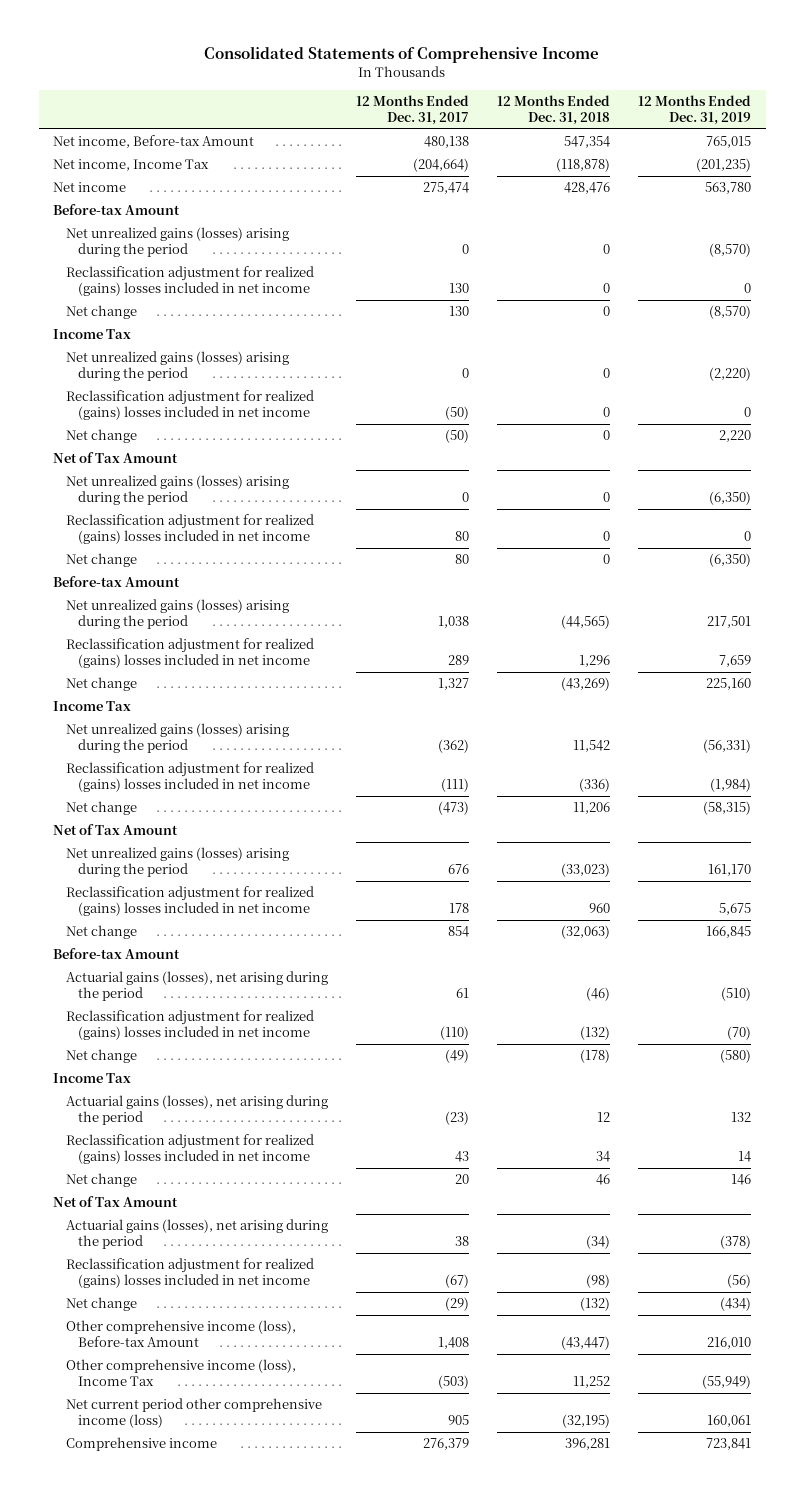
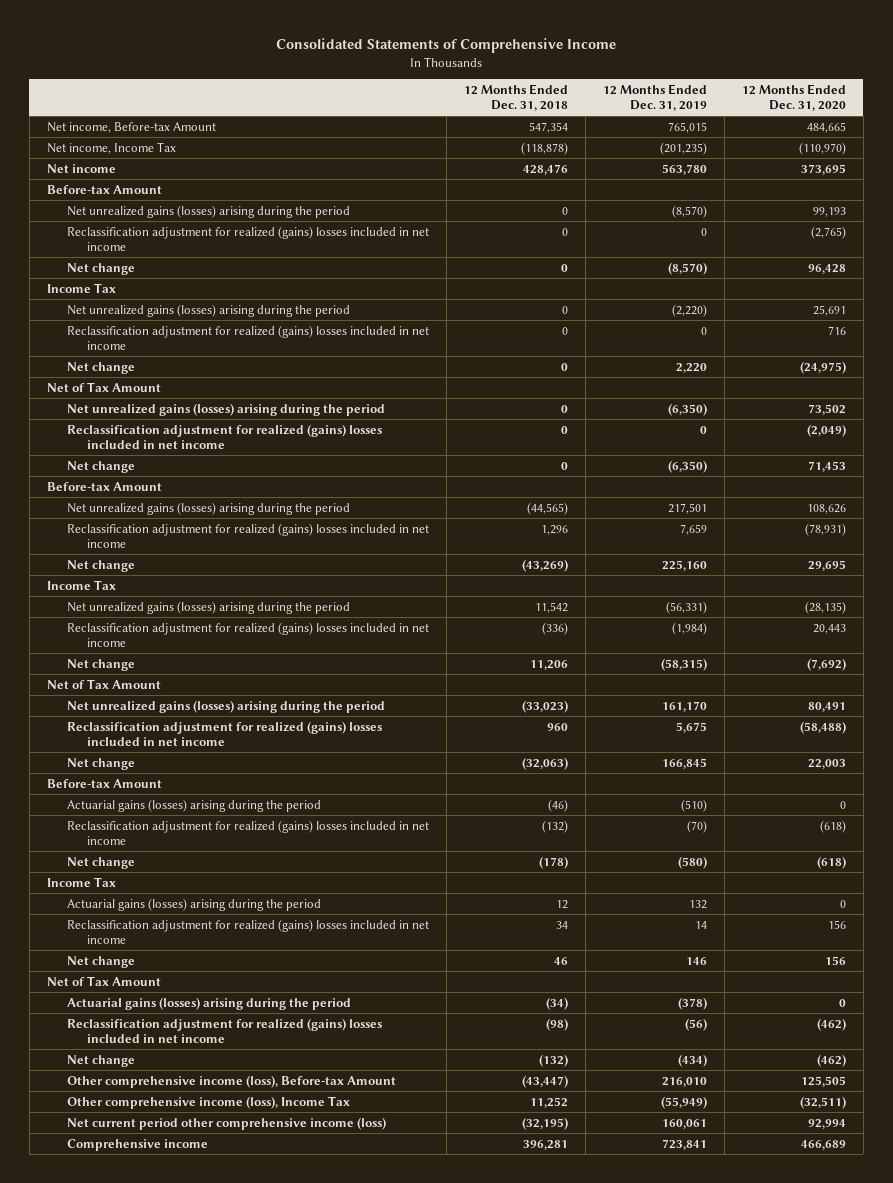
[355,95,469,126] 12 Months Ended Dec. 31, 2017 -> none
none -> [741,84,846,111] 12 Months Ended Dec. 31, 2020
[65,971,328,1002] Actuarial gains (losses), net arising during the period -> [67,798,322,812] Actuarial gains (losses) arising during the period
[65,1095,328,1126] Actuarial gains (losses), net arising during the period -> [67,897,322,911] Actuarial gains (losses) arising during the period
[65,1219,328,1250] Actuarial gains (losses), net arising during the period -> [67,996,352,1010] Actuarial gains (losses) arising during the period

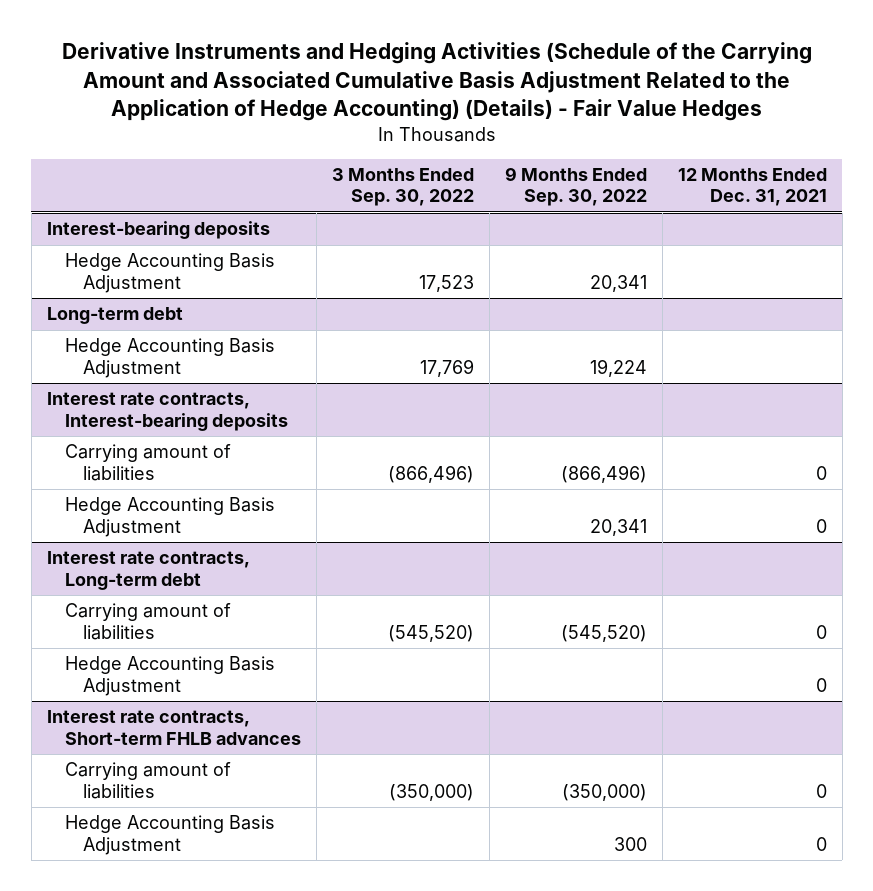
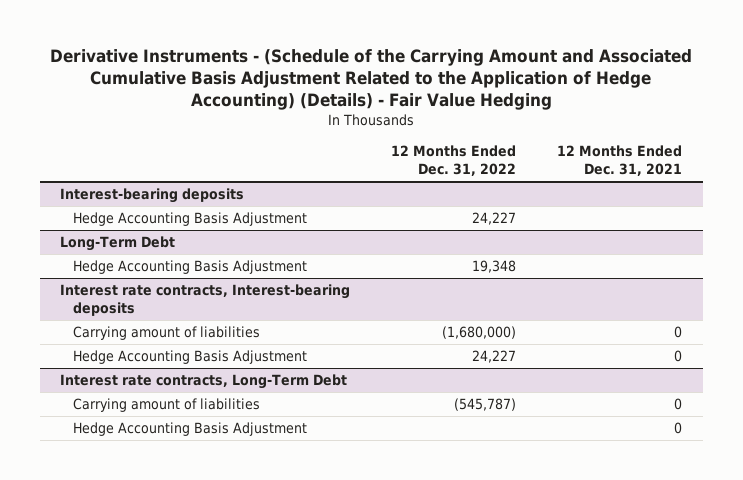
[61,42,812,121] Derivative Instruments and Hedging Activities (Schedule of the Carrying Amount and Associated Cumulative Basis Adjustment Related to the Application of Hedge Accounting) (Details) - Fair Value Hedges -> [50,48,693,110] Derivative Instruments - (Schedule of the Carrying Amount and Associated Cumulative Basis Adjustment Related to the Application of Hedge Accounting) (Details) - Fair Value Hedging
[331,168,474,207] 3 Months Ended Sep. 30, 2022 -> none
[504,167,647,207] 9 Months Ended Sep. 30, 2022 -> none
none -> [391,145,517,177] 12 Months Ended Dec. 31, 2022
[46,307,183,325] Long-term debt -> [60,236,176,252] Long-Term Debt
[64,603,231,640] Carrying amount of liabilities -> none
[64,656,275,696] Hedge Accounting Basis Adjustment -> none
[46,710,301,745] Interest rate contracts, Short-term FHLB advances -> none
[46,551,250,590] Interest rate contracts, Long-term debt -> [60,374,348,390] Interest rate contracts, Long-Term Debt

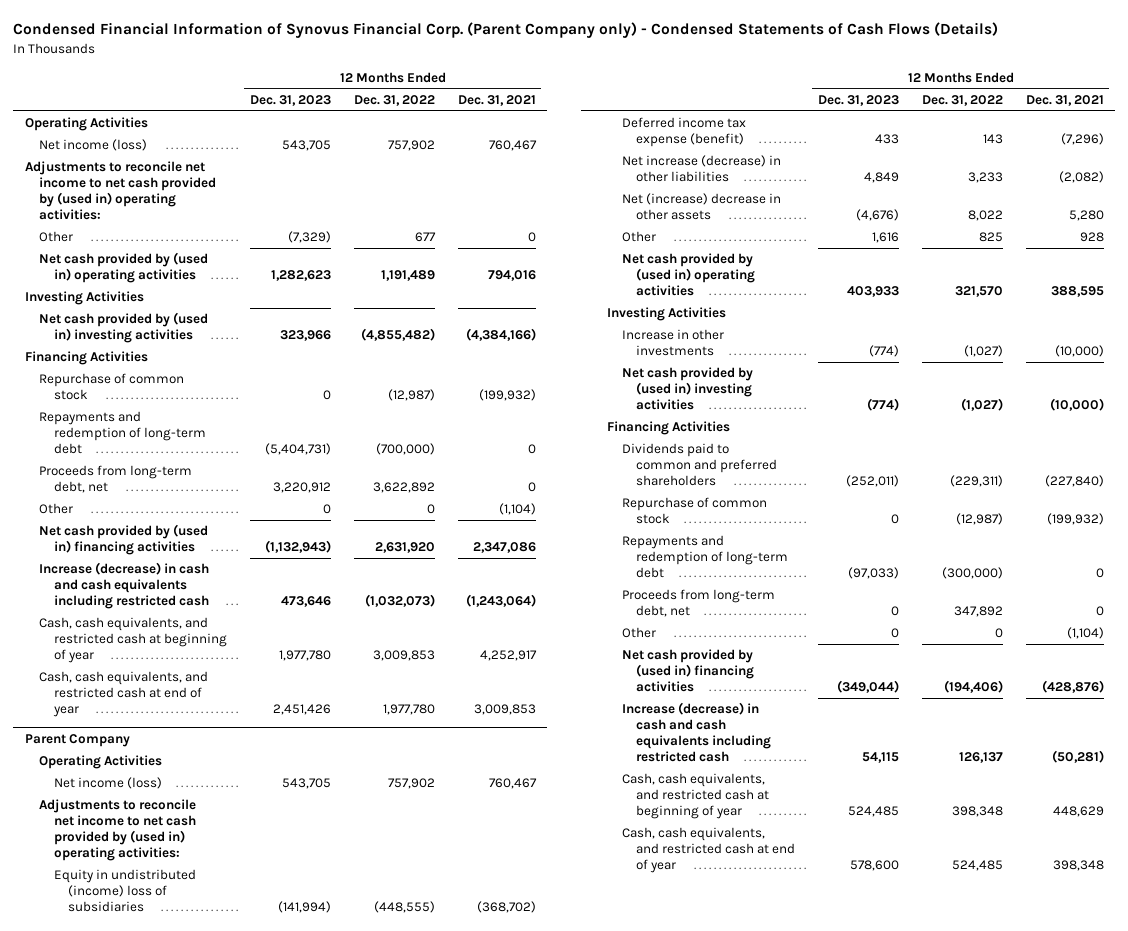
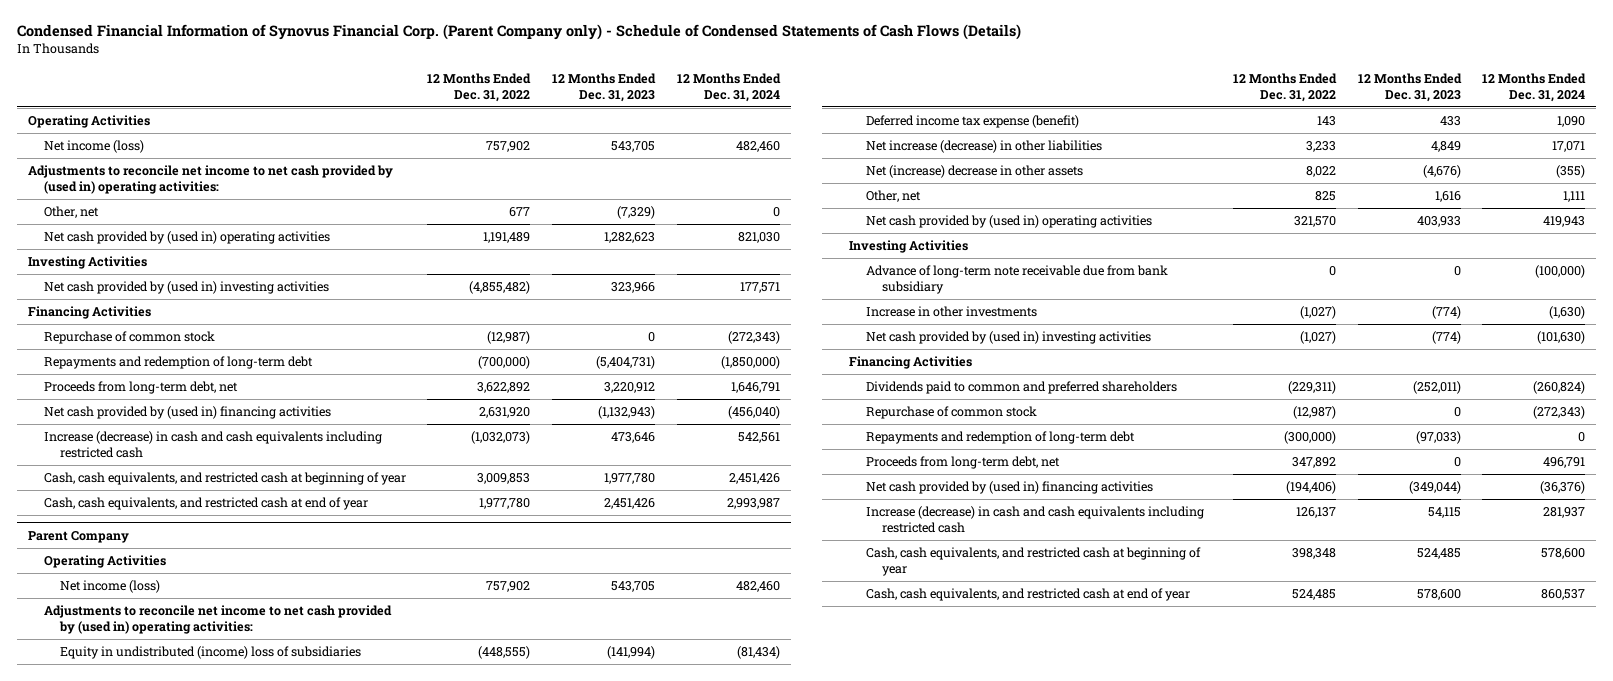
[13,22,999,39] Condensed Financial Information of Synovus Financial Corp. (Parent Company only) - Condensed Statements of Cash Flows (Details) -> [16,24,1021,41] Condensed Financial Information of Synovus Financial Corp. (Parent Company only) - Schedule of Condensed Statements of Cash Flows (Details)
[457,95,536,107] Dec. 31, 2021 -> none
none -> [676,73,781,102] 12 Months Ended Dec. 31, 2024
[39,231,74,243] Other -> [43,206,99,219] Other, net
[39,503,74,515] Other -> none
[621,231,656,243] Other -> [865,190,921,203] Other, net
none -> [865,265,1168,294] Advance of long-term note receivable due from bank subsidiary
[621,627,656,639] Other -> none

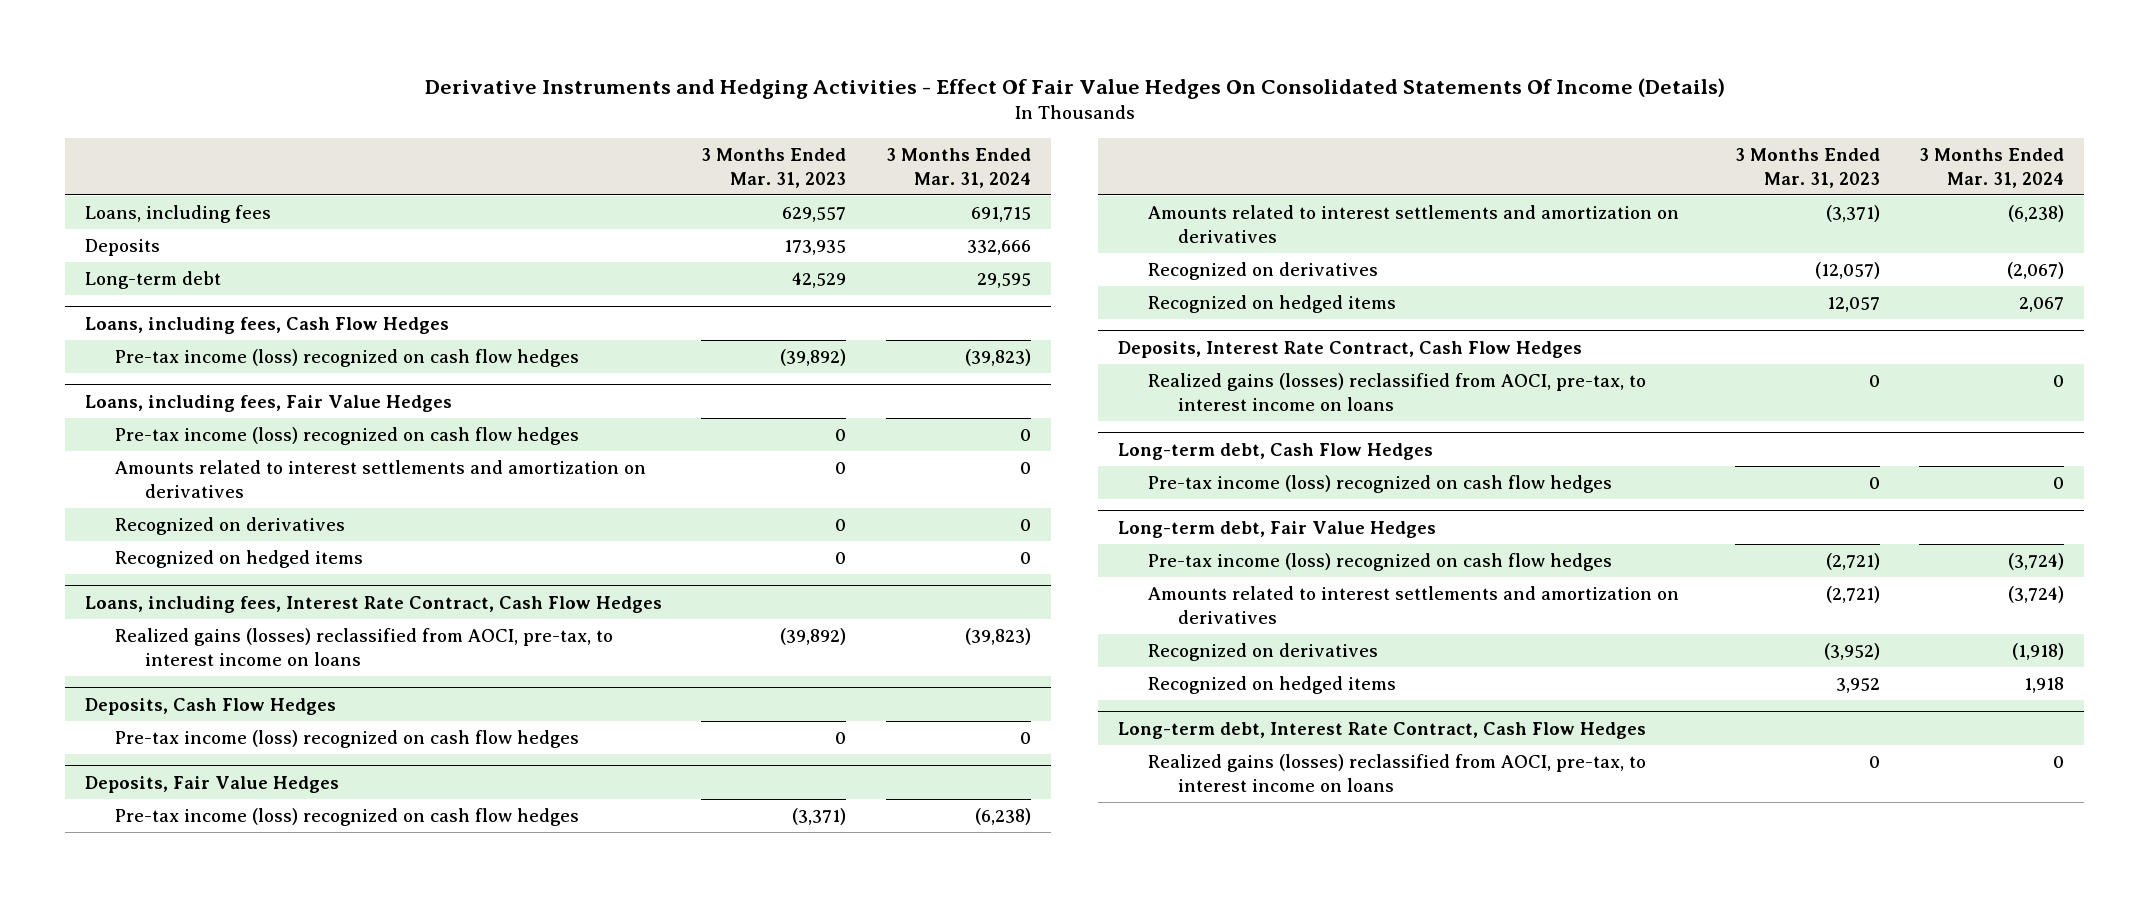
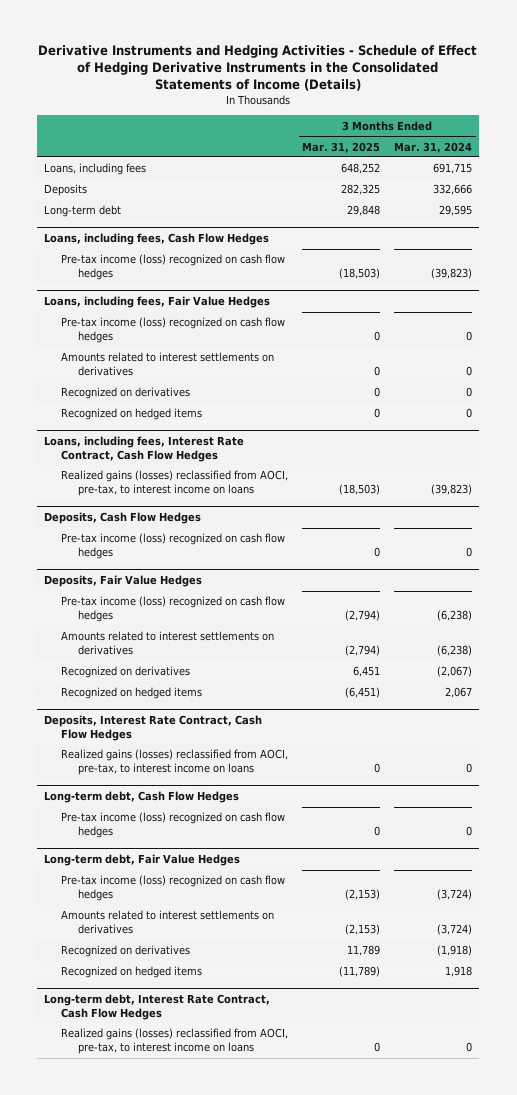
[424,77,1725,99] Derivative Instruments and Hedging Activities - Effect Of Fair Value Hedges On Consolidated Statements Of Income (Details) -> [38,44,478,92] Derivative Instruments and Hedging Activities - Schedule of Effect of Hedging Derivative Instruments in the Consolidated Statements of Income (Details)
[701,147,847,188] 3 Months Ended Mar. 31, 2023 -> none
none -> [302,141,381,153] Mar. 31, 2025
[114,459,646,498] Amounts related to interest settlements and amortization on derivatives -> [61,352,275,377] Amounts related to interest settlements on derivatives
[1147,204,1679,243] Amounts related to interest settlements and amortization on derivatives -> [61,631,275,656] Amounts related to interest settlements on derivatives
[1147,585,1679,624] Amounts related to interest settlements and amortization on derivatives -> [61,910,275,935] Amounts related to interest settlements on derivatives

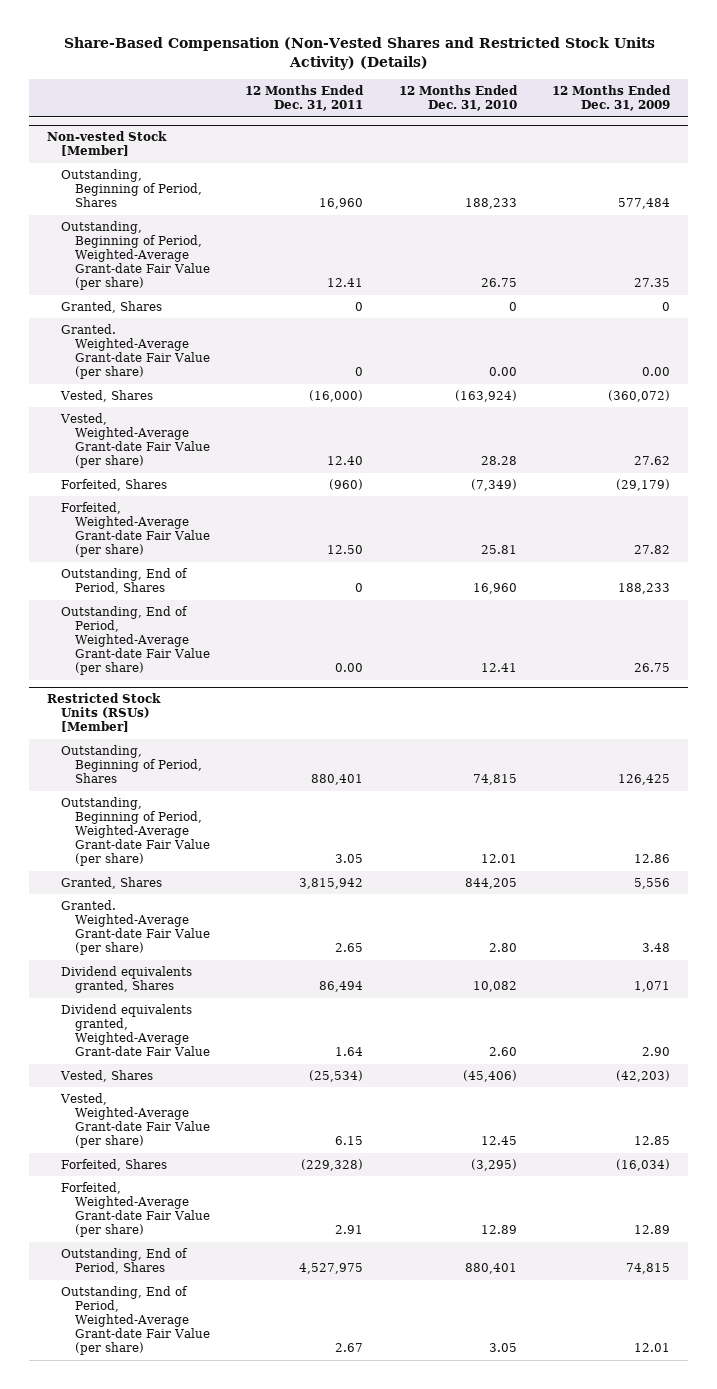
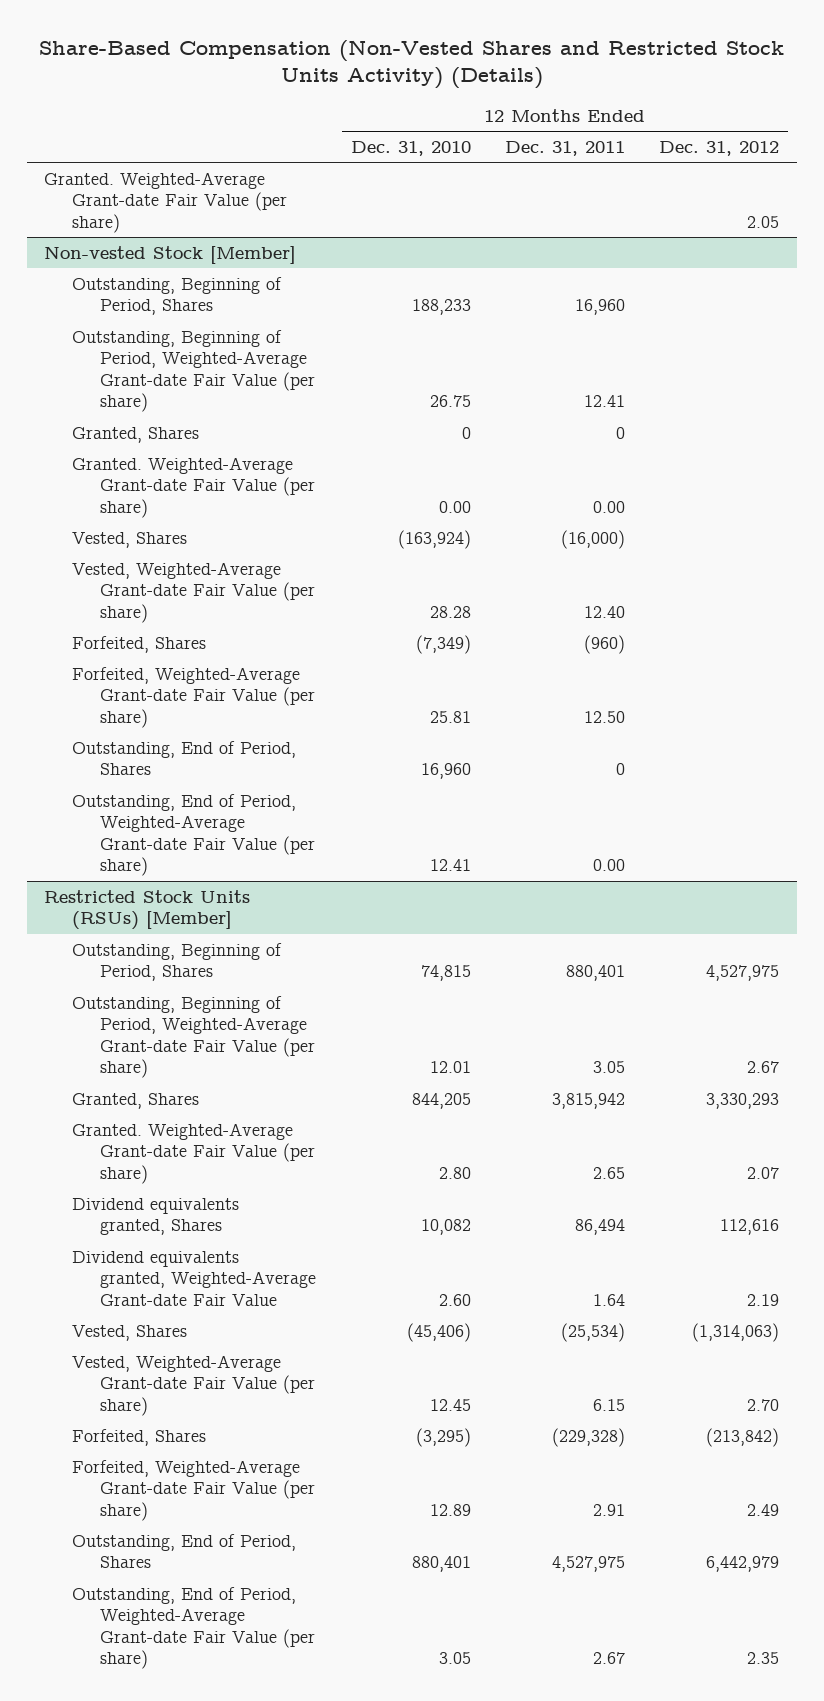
[552,85,672,112] 12 Months Ended Dec. 31, 2009 -> none
none -> [659,140,780,156] Dec. 31, 2012
none -> [44,171,288,233] Granted. Weighted-Average Grant-date Fair Value (per share)
[355,367,364,377] 0 -> [593,500,626,513] 0.00

